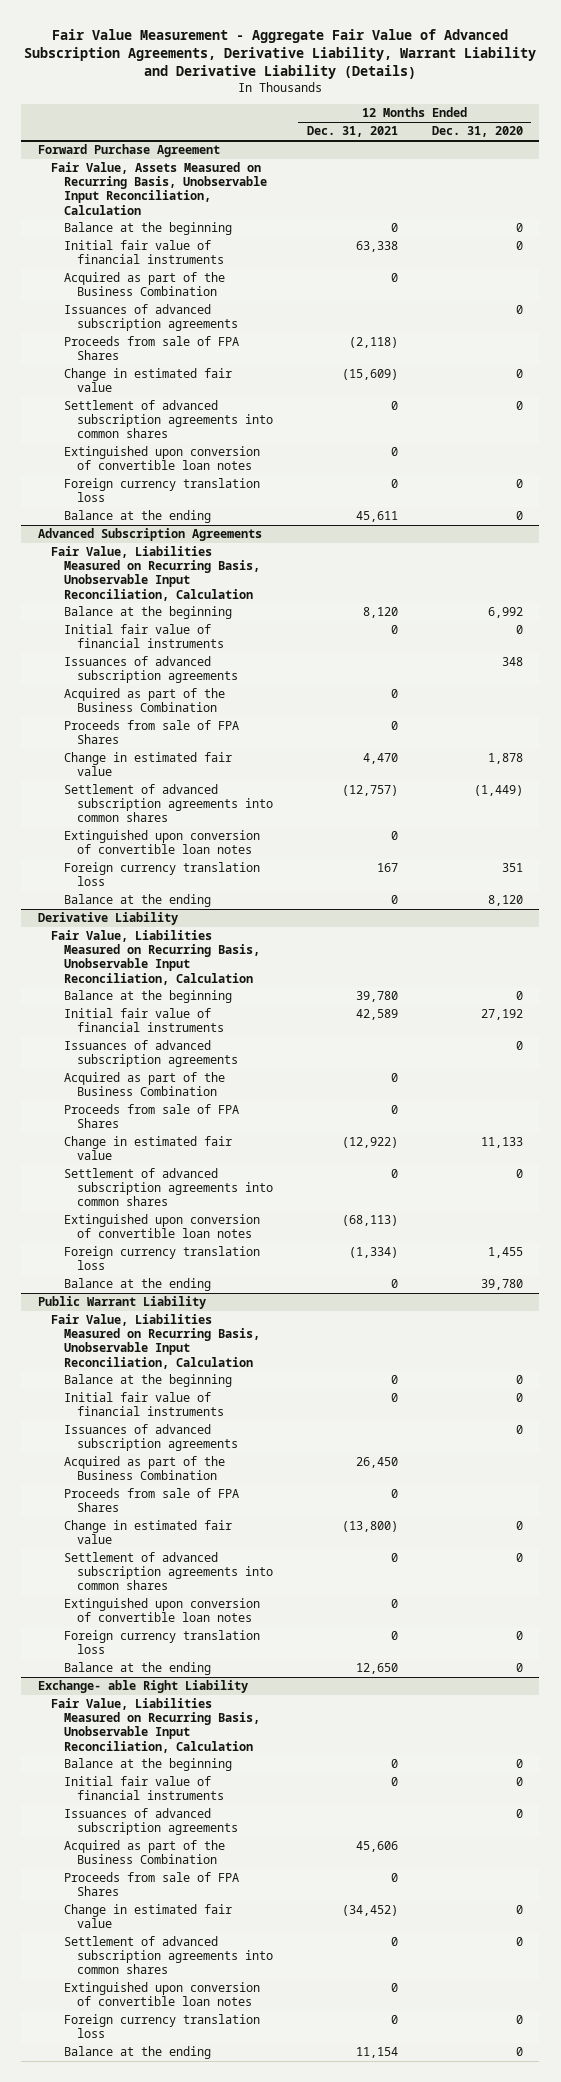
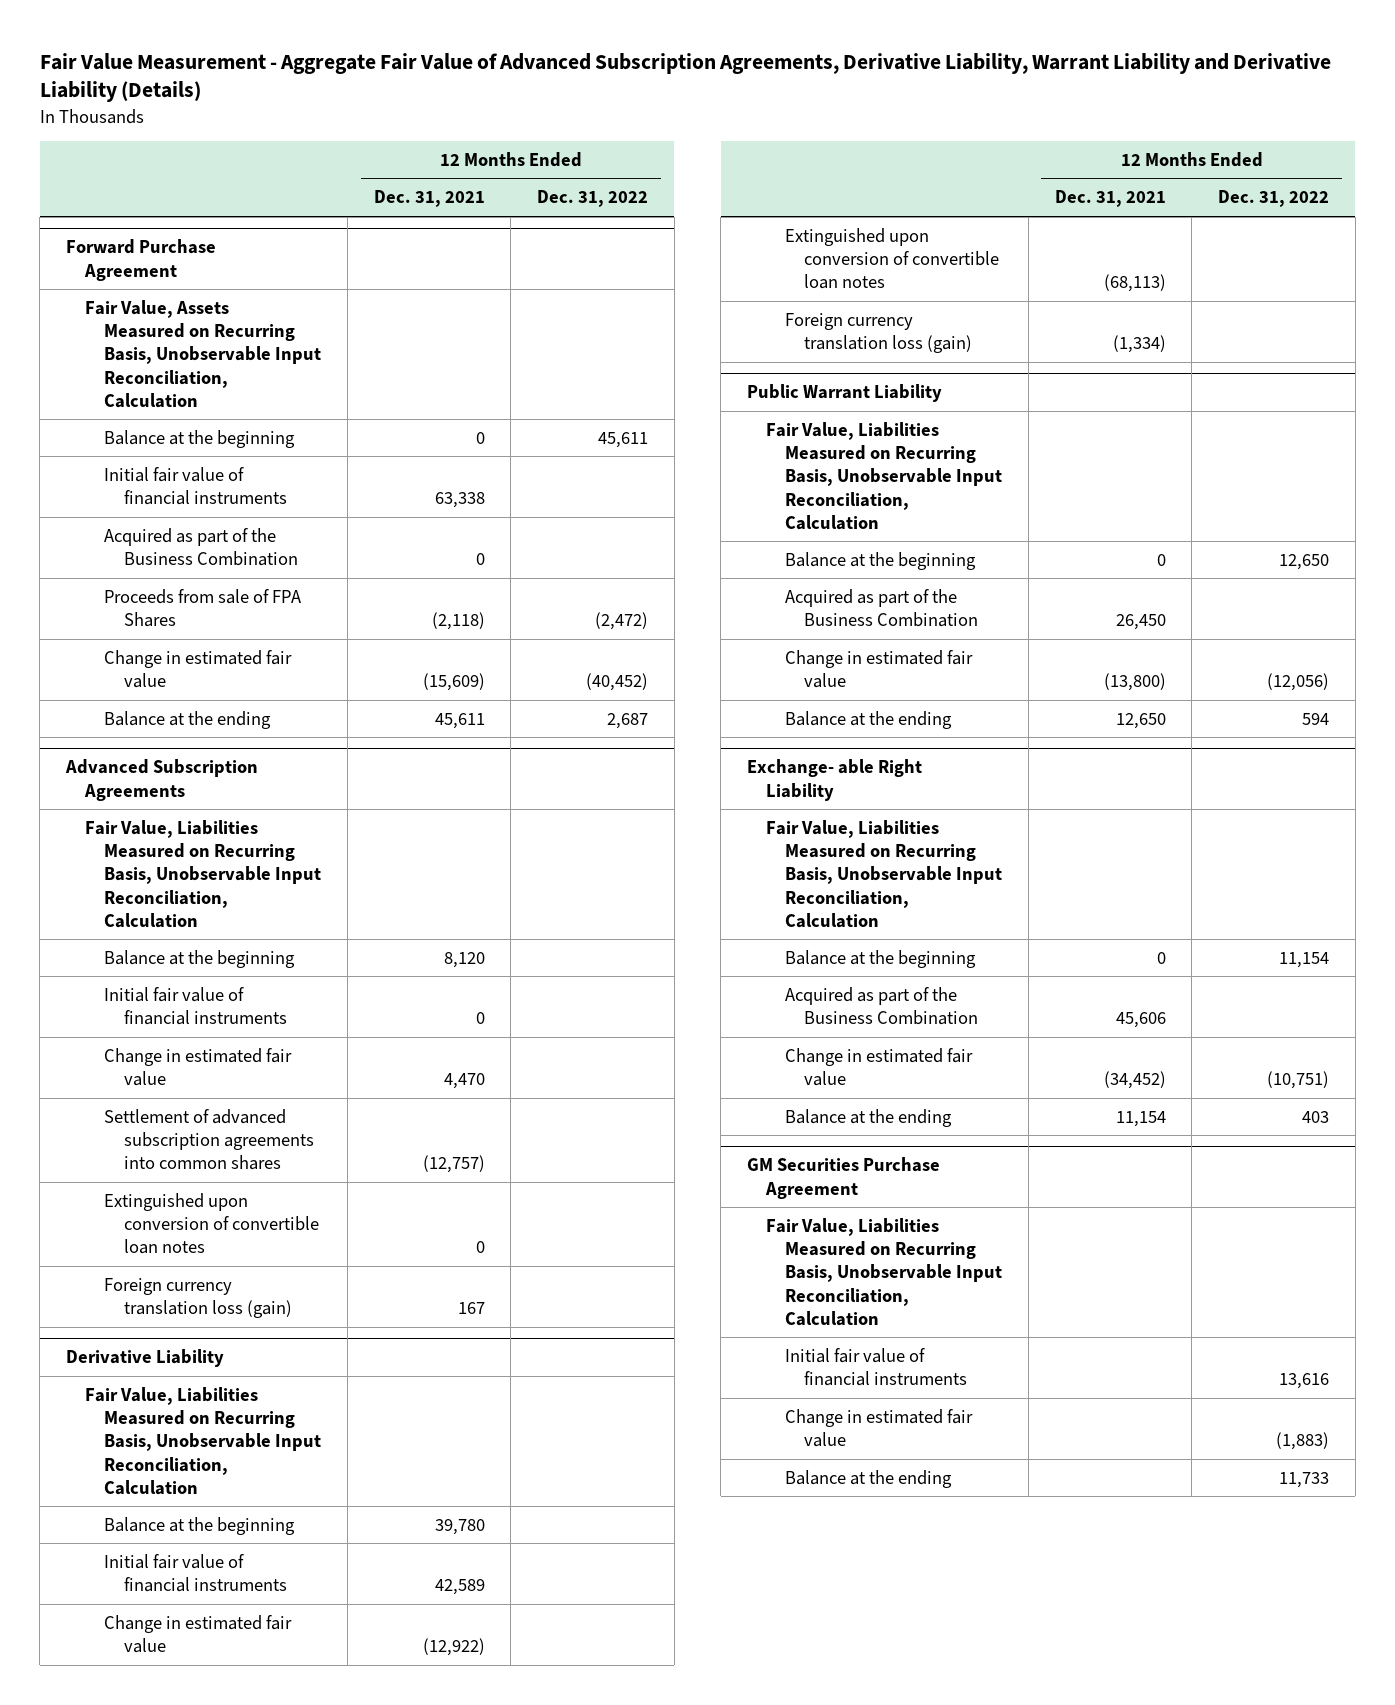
[431,126,523,138] Dec. 31, 2020 -> none
none -> [536,190,648,208] Dec. 31, 2022
[64,304,239,332] Issuances of advanced subscription agreements -> none
[64,400,274,439] Settlement of advanced subscription agreements into common shares -> none
[64,446,261,471] Extinguished upon conversion of convertible loan notes -> none
[64,478,261,503] Foreign currency translation loss -> none
[64,656,239,684] Issuances of advanced subscription agreements -> none
[64,688,226,713] Acquired as part of the Business Combination -> none
[64,720,240,745] Proceeds from sale of FPA Shares -> none
[64,894,212,908] Balance at the ending -> none
[64,862,261,887] Foreign currency translation loss -> [104,1277,292,1319] Foreign currency translation loss (gain)
[64,1040,239,1068] Issuances of advanced subscription agreements -> none
[64,1072,226,1097] Acquired as part of the Business Combination -> none
[64,1104,240,1129] Proceeds from sale of FPA Shares -> none
[64,1168,274,1207] Settlement of advanced subscription agreements into common shares -> none
[64,1278,212,1292] Balance at the ending -> none
[64,1246,261,1271] Foreign currency translation loss -> [785,312,973,354] Foreign currency translation loss (gain)
[64,1392,225,1417] Initial fair value of financial instruments -> none
[64,1424,239,1452] Issuances of advanced subscription agreements -> none
[64,1488,240,1513] Proceeds from sale of FPA Shares -> none
[64,1552,274,1591] Settlement of advanced subscription agreements into common shares -> none
[64,1598,261,1623] Extinguished upon conversion of convertible loan notes -> none
[64,1630,261,1655] Foreign currency translation loss -> none
[64,1776,225,1801] Initial fair value of financial instruments -> none
[64,1808,239,1836] Issuances of advanced subscription agreements -> none
[64,1872,240,1897] Proceeds from sale of FPA Shares -> none
[64,1936,274,1975] Settlement of advanced subscription agreements into common shares -> none
[64,1982,261,2007] Extinguished upon conversion of convertible loan notes -> none
[64,2014,261,2039] Foreign currency translation loss -> none
none -> [746,1157,940,1199] GM Securities Purchase Agreement
none -> [766,1217,1003,1326] Fair Value, Liabilities Measured on Recurring Basis, Unobservable Input Reconciliation, Calculation
none -> [785,1347,968,1387] Initial fair value of financial instruments
none -> [785,1408,974,1448] Change in estimated fair value
none -> [785,1469,953,1488] Balance at the ending

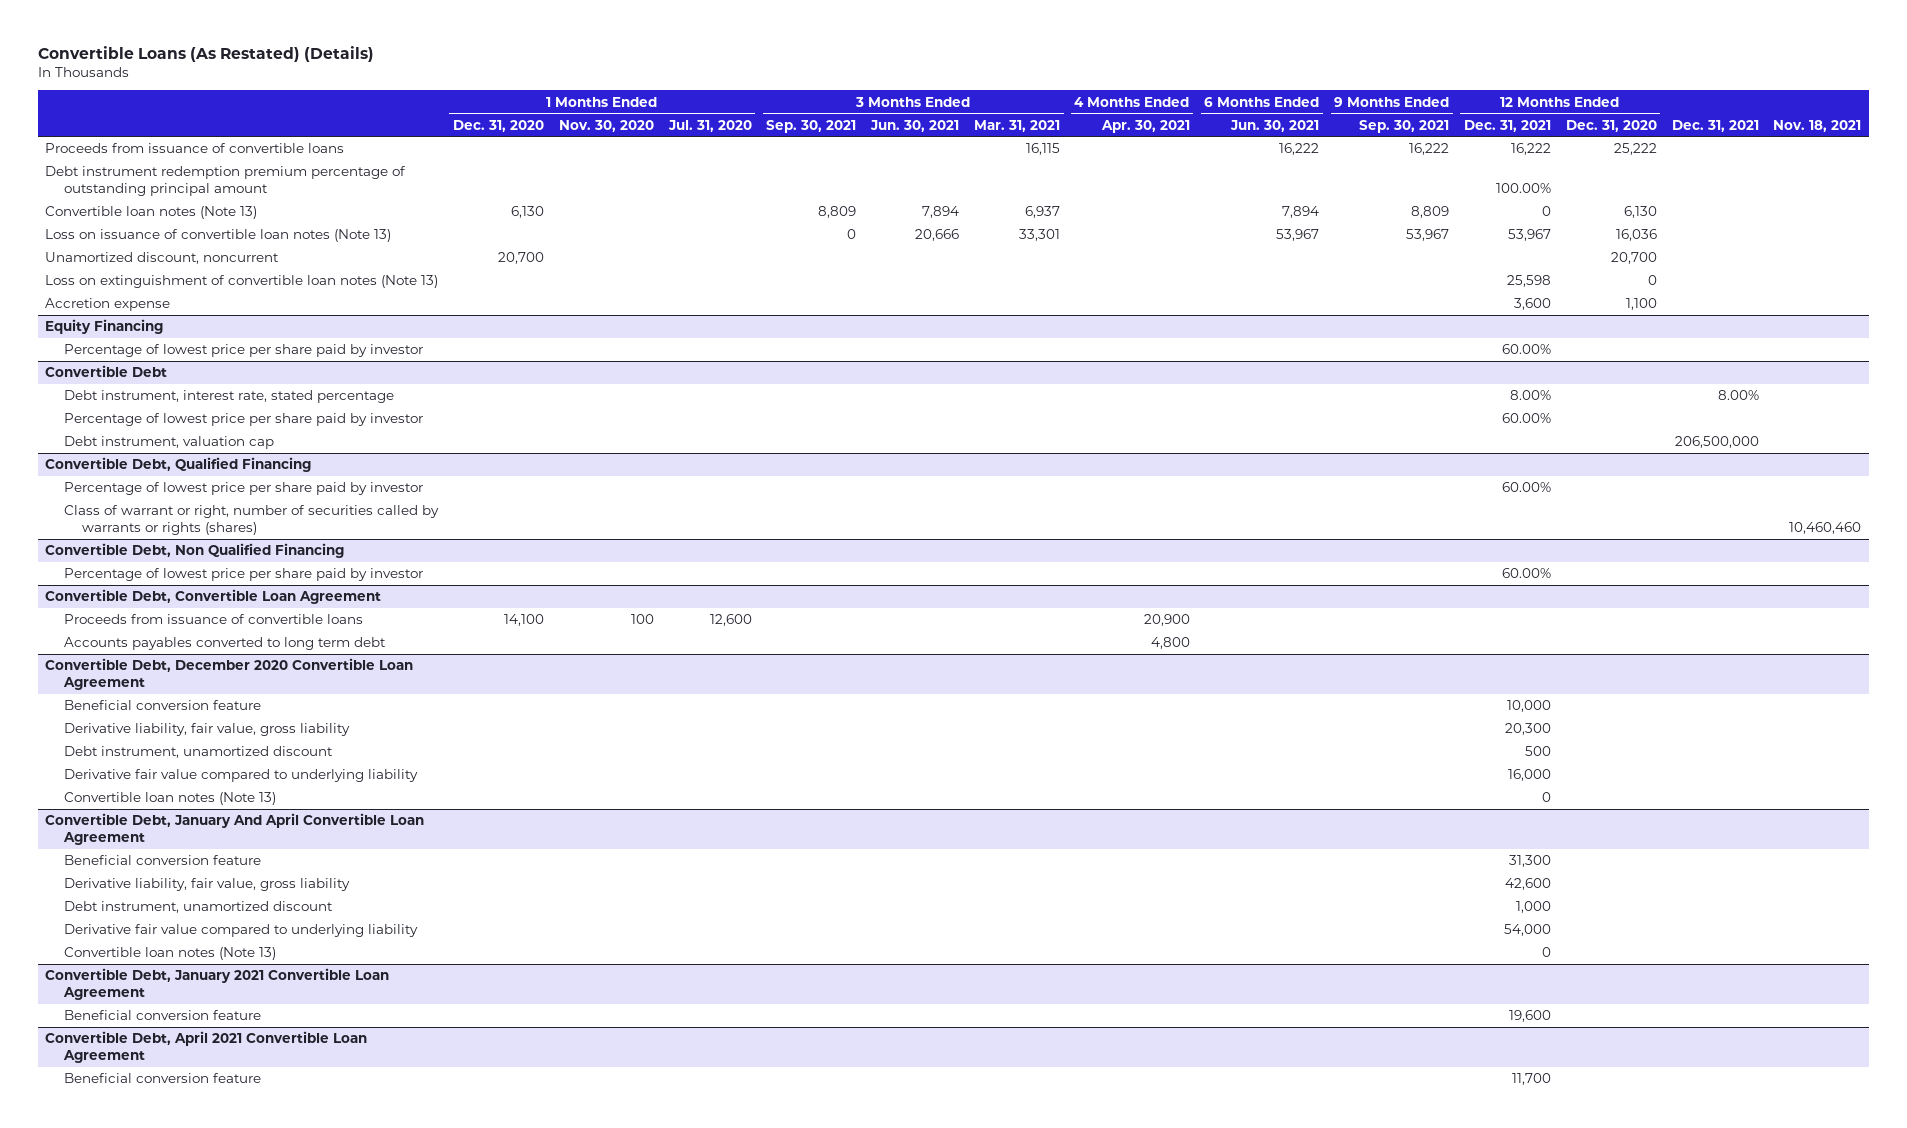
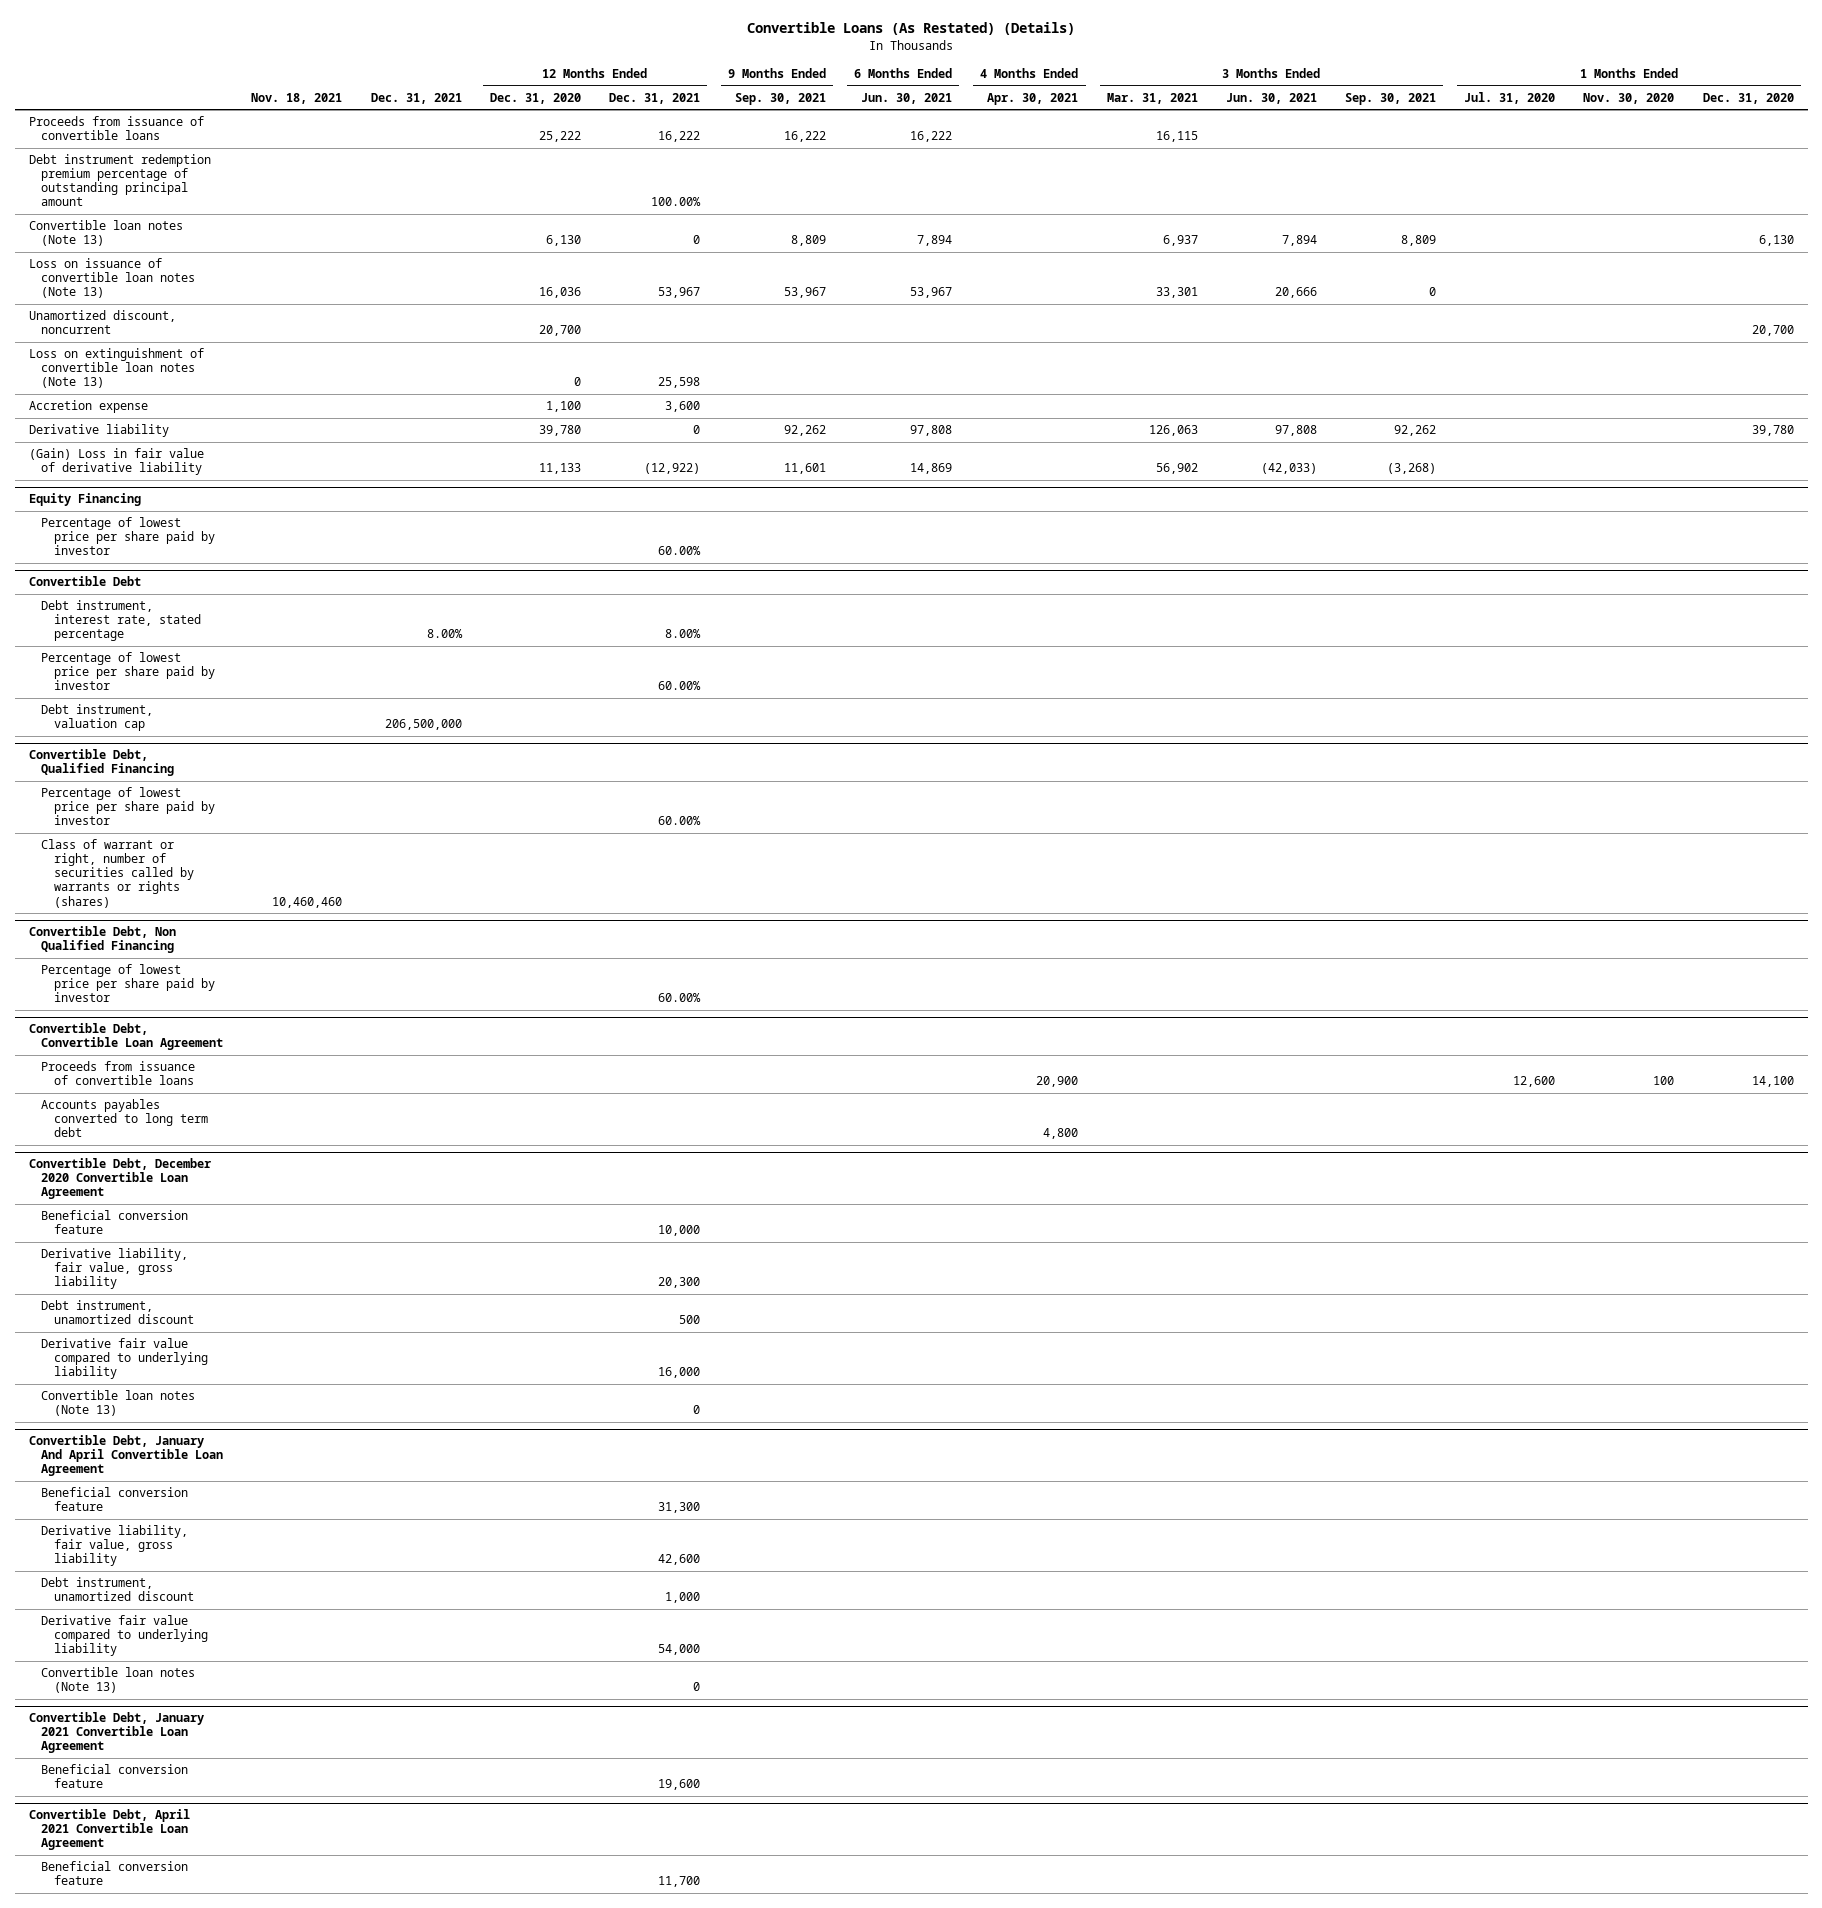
none -> [28,424,169,438] Derivative liability
none -> [28,448,204,476] (Gain) Loss in fair value of derivative liability

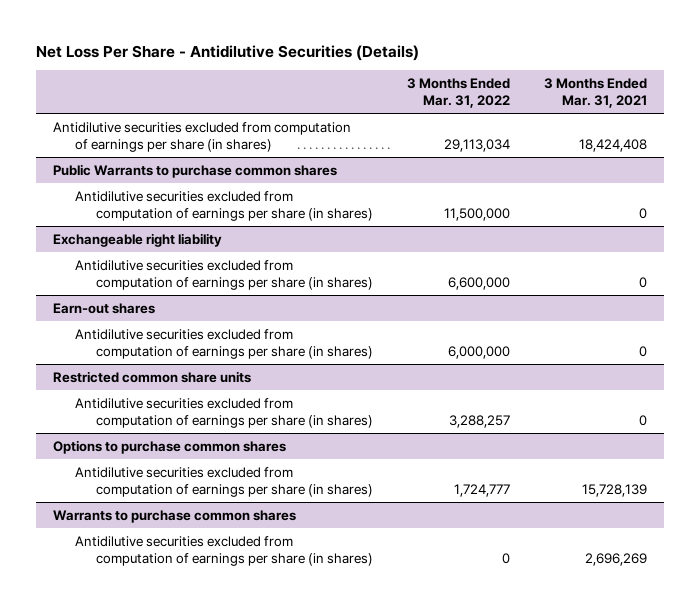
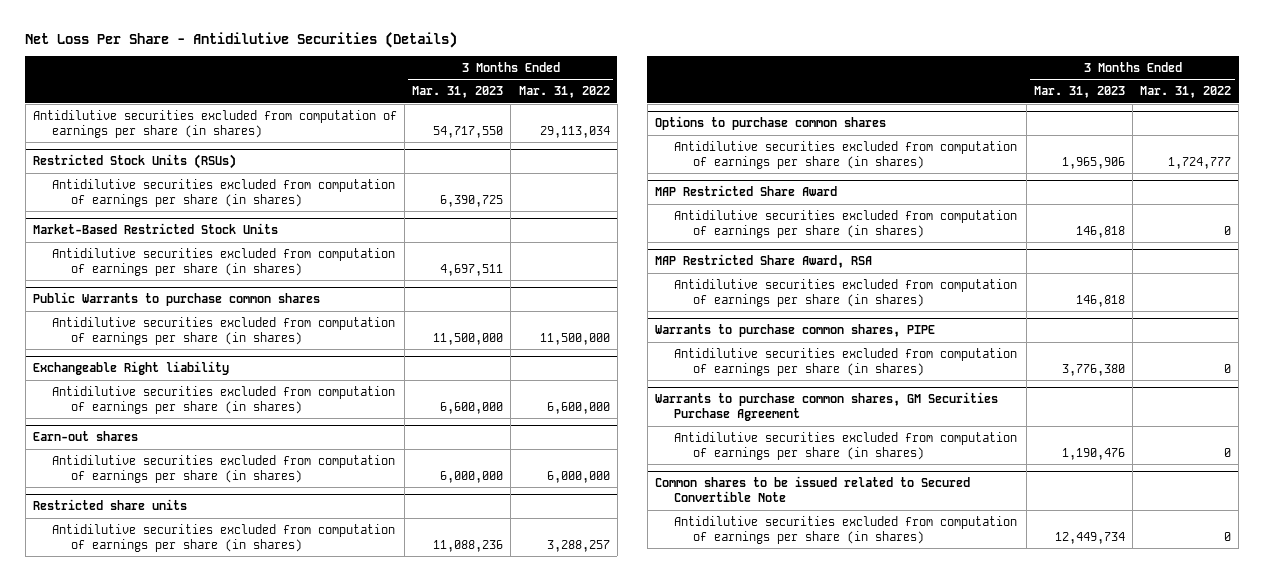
[543,77,647,108] 3 Months Ended Mar. 31, 2021 -> none
none -> [412,86,504,99] Mar. 31, 2023
none -> [32,154,236,170] Restricted Stock Units (RSUs)
none -> [51,178,395,207] Antidilutive securities excluded from computation of earnings per share (in shares)
none -> [32,223,278,235] Market-Based Restricted Stock Units
none -> [51,247,395,276] Antidilutive securities excluded from computation of earnings per share (in shares)
[53,232,223,247] Exchangeable right liability -> [32,361,229,376] Exchangeable Right liability
[53,370,252,383] Restricted common share units -> [32,499,187,511] Restricted share units
[53,509,297,523] Warrants to purchase common shares -> none
none -> [654,185,837,197] MAP Restricted Share Award
none -> [654,254,872,269] MAP Restricted Share Award, RSA
none -> [673,278,1017,307] Antidilutive securities excluded from computation of earnings per share (in shares)
none -> [654,324,935,338] Warrants to purchase common shares, PIPE
none -> [673,347,1017,376] Antidilutive securities excluded from computation of earnings per share (in shares)
none -> [654,392,998,422] Warrants to purchase common shares, GM Securities Purchase Agreement
none -> [673,431,1017,460] Antidilutive securities excluded from computation of earnings per share (in shares)
none -> [654,476,970,503] Common shares to be issued related to Secured Convertible Note
none -> [673,515,1017,544] Antidilutive securities excluded from computation of earnings per share (in shares)

